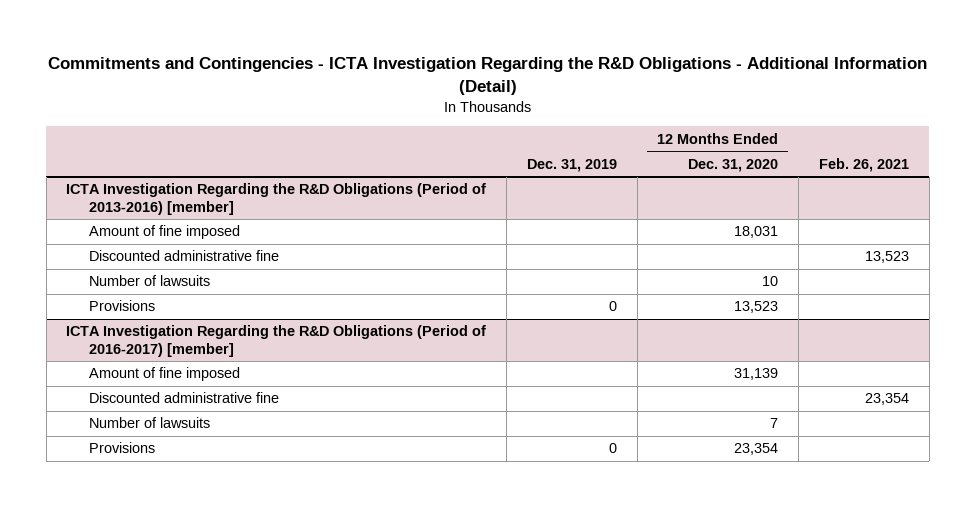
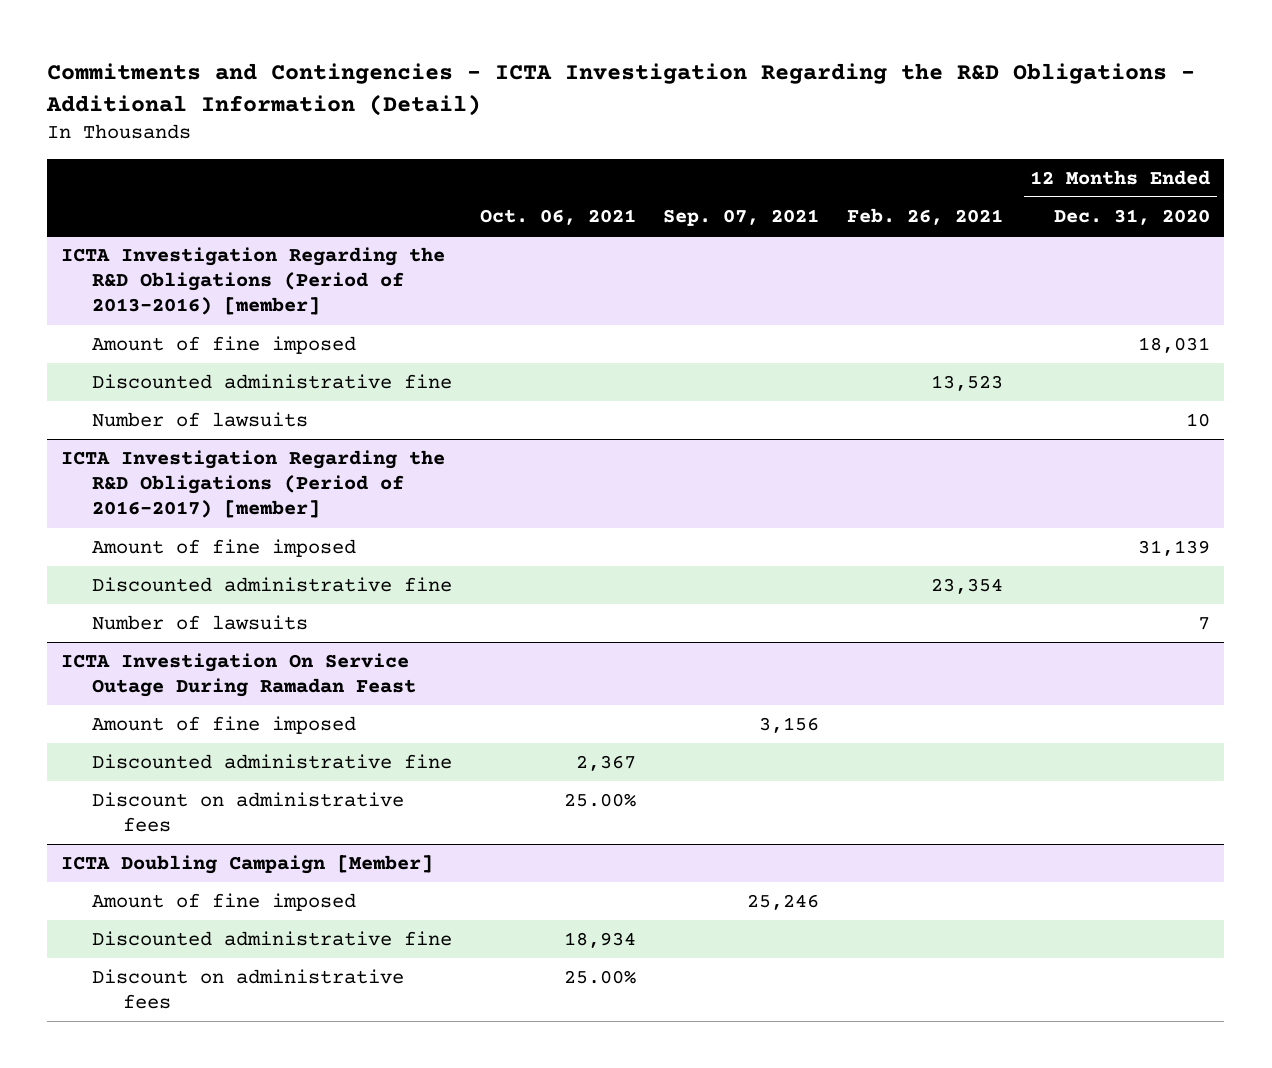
[526,158,617,172] Dec. 31, 2019 -> none
none -> [479,209,636,226] Oct. 06, 2021
none -> [663,209,820,227] Sep. 07, 2021
[88,300,155,312] Provisions -> none
[88,442,155,454] Provisions -> none
none -> [61,653,416,698] ICTA Investigation On Service Outage During Ramadan Feast
none -> [91,716,356,735] Amount of fine imposed
none -> [91,754,452,770] Discounted administrative fine
none -> [91,792,404,833] Discount on administrative fees
none -> [61,855,434,875] ICTA Doubling Campaign [Member]
none -> [91,893,356,912] Amount of fine imposed
none -> [91,931,452,947] Discounted administrative fine
none -> [91,969,404,1010] Discount on administrative fees

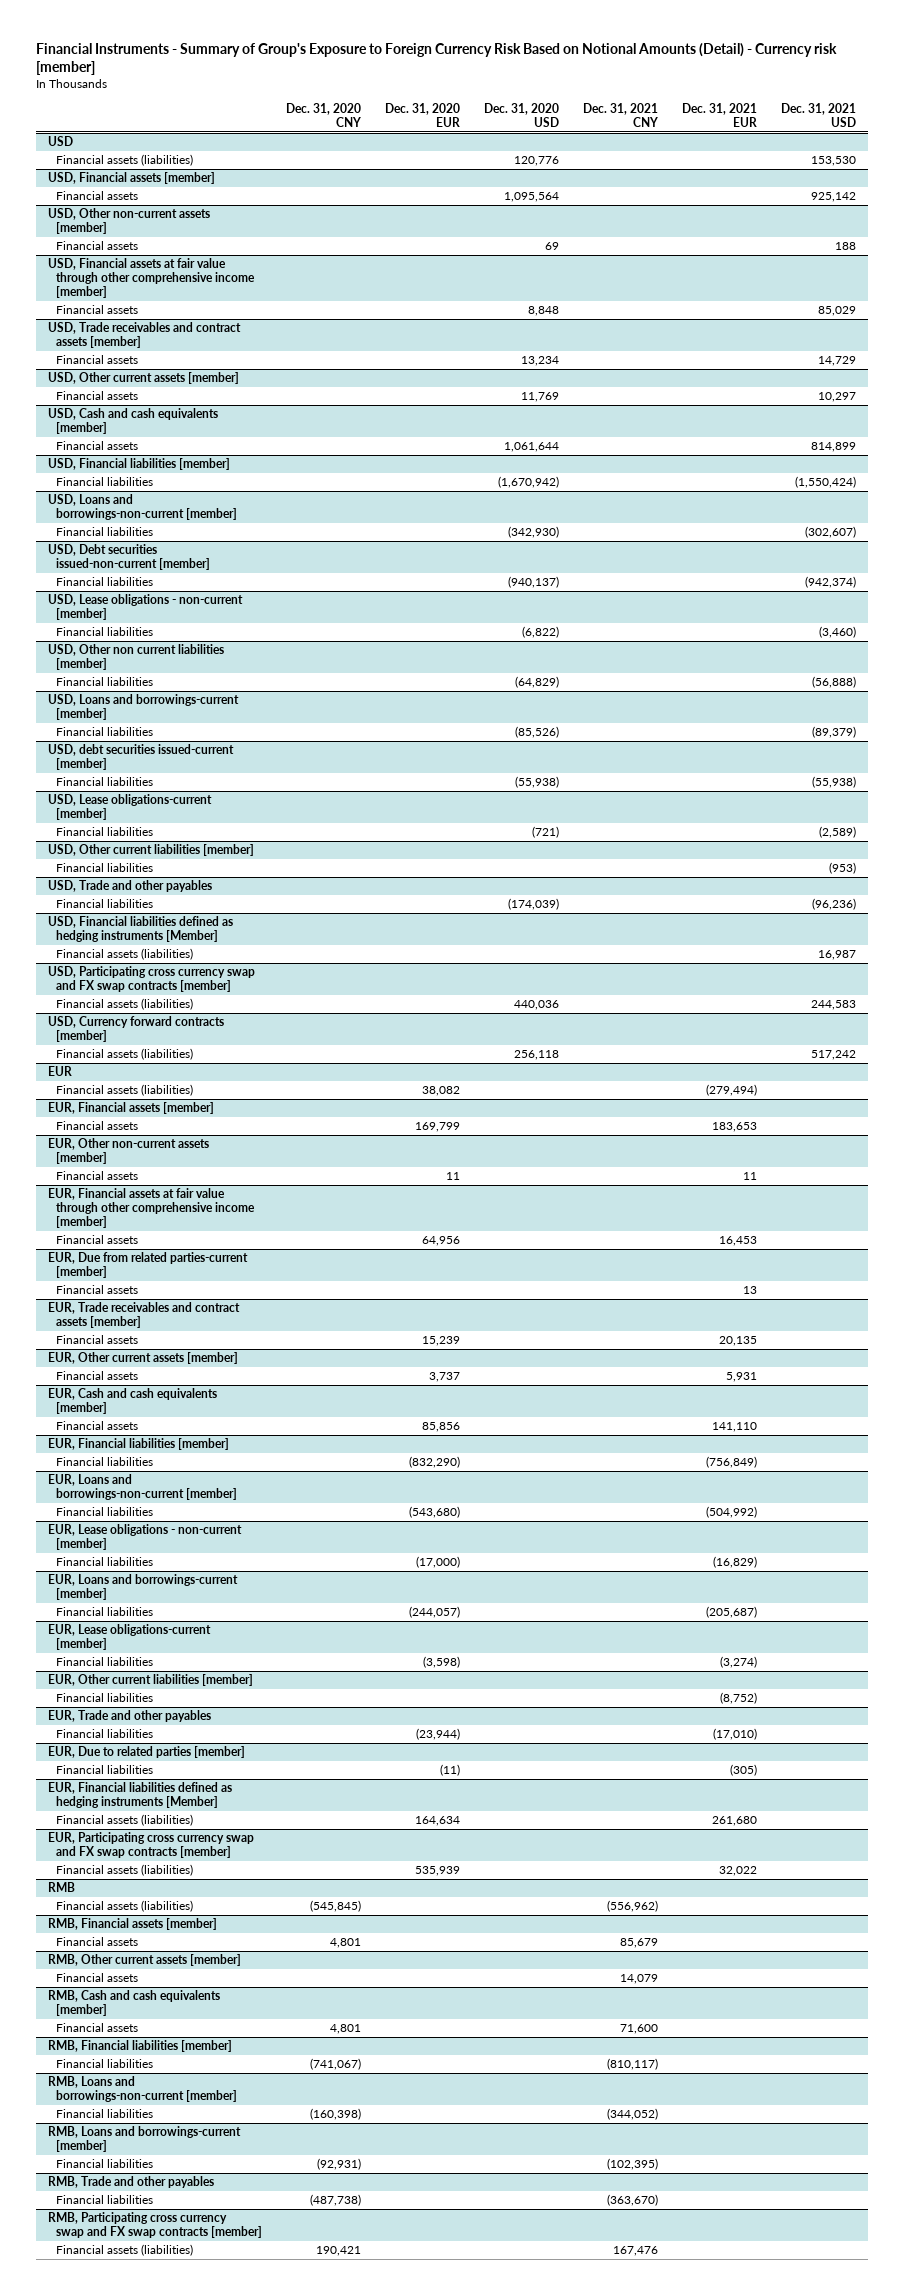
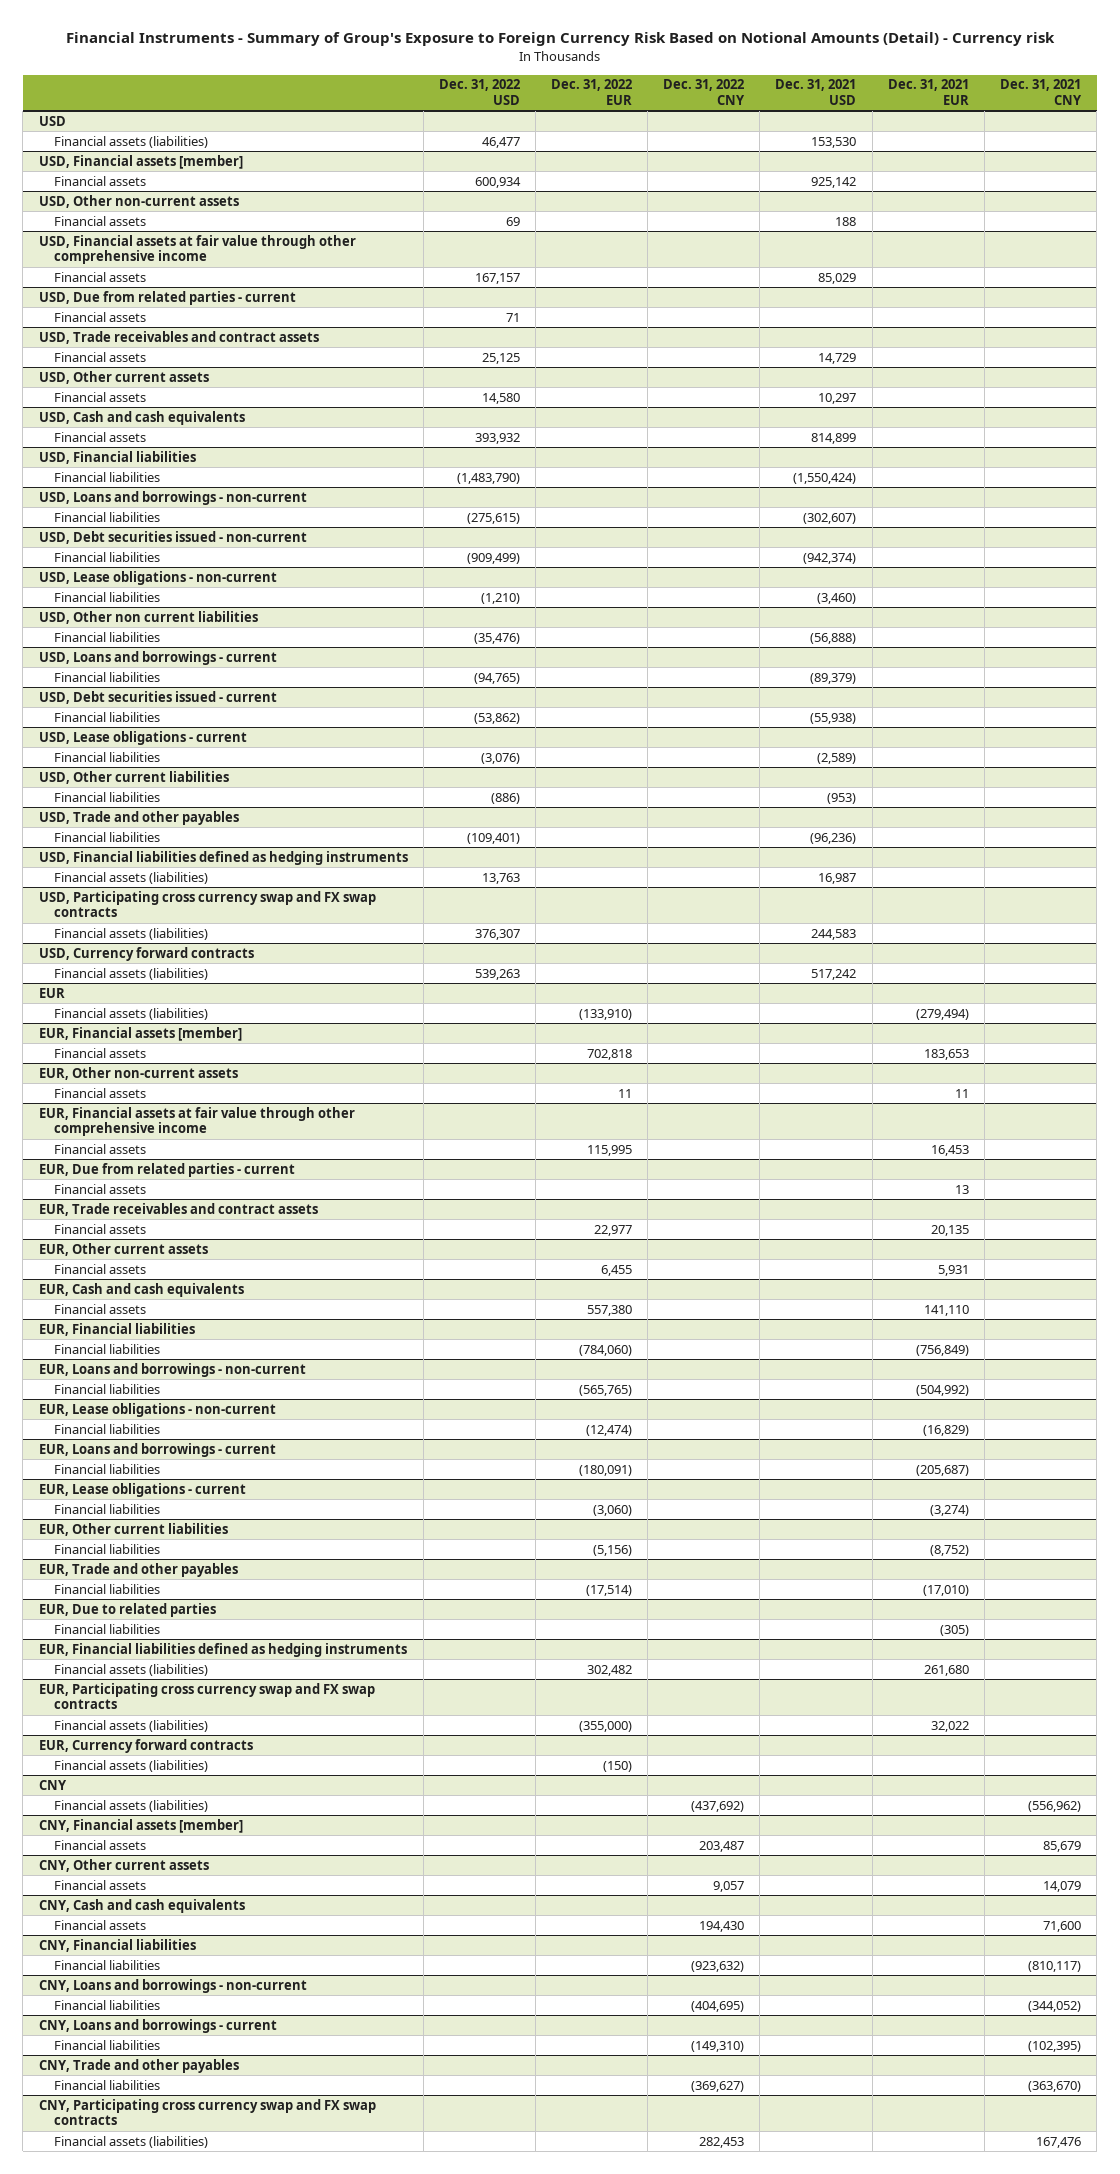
[35,42,837,76] Financial Instruments - Summary of Group's Exposure to Foreign Currency Risk Based on Notional Amounts (Detail) - Currency risk [member] -> [65,32,1055,47] Financial Instruments - Summary of Group's Exposure to Foreign Currency Risk Based on Notional Amounts (Detail) - Currency risk
[286,103,362,128] Dec. 31, 2020 CNY -> none
[385,103,461,128] Dec. 31, 2020 EUR -> none
[484,103,560,128] Dec. 31, 2020 USD -> none
none -> [438,79,520,105] Dec. 31, 2022 USD
none -> [551,79,633,105] Dec. 31, 2022 EUR
none -> [663,79,746,105] Dec. 31, 2022 CNY
[47,208,210,235] USD, Other non-current assets [member] -> [38,194,239,208] USD, Other non-current assets
[47,258,256,299] USD, Financial assets at fair value through other comprehensive income [member] -> [38,234,356,265] USD, Financial assets at fair value through other comprehensive income
none -> [38,290,296,305] USD, Due from related parties - current
none -> [53,311,146,322] Financial assets
[47,322,241,349] USD, Trade receivables and contract assets [member] -> [38,330,319,344] USD, Trade receivables and contract assets
[47,372,239,385] USD, Other current assets [member] -> [38,370,209,384] USD, Other current assets
[47,408,218,435] USD, Cash and cash equivalents [member] -> [38,410,245,425] USD, Cash and cash equivalents
[47,458,230,471] USD, Financial liabilities [member] -> [38,450,196,464] USD, Financial liabilities
[47,494,238,521] USD, Loans and borrowings-non-current [member] -> [38,490,307,505] USD, Loans and borrowings - non-current
[47,544,211,571] USD, Debt securities issued-non-current [member] -> [38,530,307,544] USD, Debt securities issued - non-current
[47,594,243,621] USD, Lease obligations - non-current [member] -> [38,570,277,585] USD, Lease obligations - non-current
[47,644,224,671] USD, Other non current liabilities [member] -> [38,610,258,624] USD, Other non current liabilities
[47,694,239,721] USD, Loans and borrowings-current [member] -> [38,650,277,665] USD, Loans and borrowings - current
[47,744,234,771] USD, debt securities issued-current [member] -> [38,690,277,704] USD, Debt securities issued - current
[47,794,212,821] USD, Lease obligations-current [member] -> [38,730,247,745] USD, Lease obligations - current
[47,844,254,857] USD, Other current liabilities [member] -> [38,770,229,784] USD, Other current liabilities
[47,916,233,943] USD, Financial liabilities defined as hedging instruments [Member] -> [38,850,408,865] USD, Financial liabilities defined as hedging instruments
[47,966,255,993] USD, Participating cross currency swap and FX swap contracts [member] -> [38,890,376,918] USD, Participating cross currency swap and FX swap contracts
[47,1016,224,1043] USD, Currency forward contracts [member] -> [38,946,254,961] USD, Currency forward contracts
[47,1138,209,1165] EUR, Other non-current assets [member] -> [38,1066,238,1080] EUR, Other non-current assets
[47,1188,256,1229] EUR, Financial assets at fair value through other comprehensive income [member] -> [38,1106,355,1137] EUR, Financial assets at fair value through other comprehensive income
[47,1252,248,1279] EUR, Due from related parties-current [member] -> [38,1162,295,1177] EUR, Due from related parties - current
[47,1302,240,1329] EUR, Trade receivables and contract assets [member] -> [38,1202,318,1216] EUR, Trade receivables and contract assets
[47,1352,238,1365] EUR, Other current assets [member] -> [38,1242,208,1256] EUR, Other current assets
[47,1388,217,1415] EUR, Cash and cash equivalents [member] -> [38,1282,244,1297] EUR, Cash and cash equivalents
[47,1438,229,1451] EUR, Financial liabilities [member] -> [38,1322,195,1336] EUR, Financial liabilities
[47,1474,238,1501] EUR, Loans and borrowings-non-current [member] -> [38,1362,306,1377] EUR, Loans and borrowings - non-current
[47,1524,242,1551] EUR, Lease obligations - non-current [member] -> [38,1402,276,1417] EUR, Lease obligations - non-current
[47,1574,238,1601] EUR, Loans and borrowings-current [member] -> [38,1442,276,1457] EUR, Loans and borrowings - current
[47,1624,211,1651] EUR, Lease obligations-current [member] -> [38,1482,246,1497] EUR, Lease obligations - current
[47,1674,253,1687] EUR, Other current liabilities [member] -> [38,1522,228,1536] EUR, Other current liabilities
[47,1746,245,1759] EUR, Due to related parties [member] -> [38,1602,216,1617] EUR, Due to related parties
[47,1782,232,1809] EUR, Financial liabilities defined as hedging instruments [Member] -> [38,1642,407,1657] EUR, Financial liabilities defined as hedging instruments
[47,1832,254,1859] EUR, Participating cross currency swap and FX swap contracts [member] -> [38,1682,375,1710] EUR, Participating cross currency swap and FX swap contracts
none -> [38,1738,253,1753] EUR, Currency forward contracts
none -> [53,1759,208,1772] Financial assets (liabilities)
[47,1882,75,1893] RMB -> [38,1779,67,1790] CNY
[47,1918,217,1931] RMB, Financial assets [member] -> [38,1818,243,1833] CNY, Financial assets [member]
[47,1954,241,1967] RMB, Other current assets [member] -> [38,1858,209,1872] CNY, Other current assets
[47,1990,220,2017] RMB, Cash and cash equivalents [member] -> [38,1898,245,1913] CNY, Cash and cash equivalents
[47,2040,232,2053] RMB, Financial liabilities [member] -> [38,1938,196,1952] CNY, Financial liabilities
[47,2076,238,2103] RMB, Loans and borrowings-non-current [member] -> [38,1978,307,1993] CNY, Loans and borrowings - non-current
[47,2126,241,2153] RMB, Loans and borrowings-current [member] -> [38,2018,277,2033] CNY, Loans and borrowings - current
[47,2176,214,2189] RMB, Trade and other payables -> [38,2058,239,2073] CNY, Trade and other payables
[47,2212,263,2239] RMB, Participating cross currency swap and FX swap contracts [member] -> [38,2098,376,2126] CNY, Participating cross currency swap and FX swap contracts

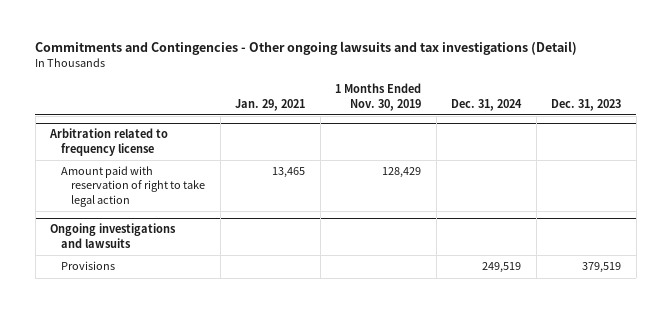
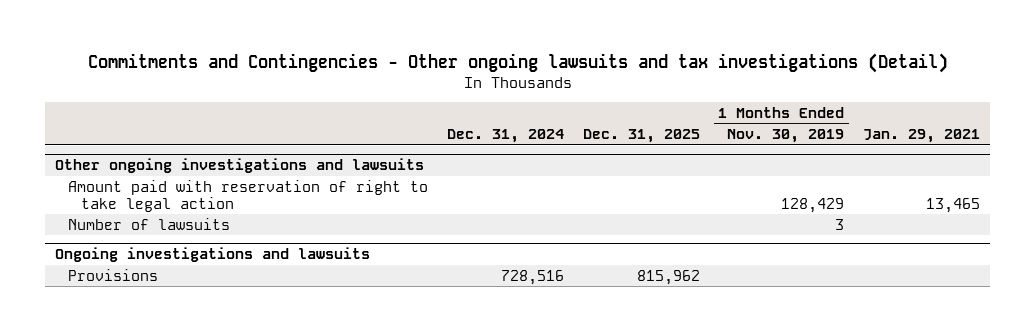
[551,98,622,111] Dec. 31, 2023 -> none
none -> [582,129,700,144] Dec. 31, 2025
[49,128,169,156] Arbitration related to frequency license -> [54,158,424,174] Other ongoing investigations and lawsuits
none -> [67,217,230,230] Number of lawsuits
[482,262,522,274] 249,519 -> [500,269,564,285] 728,516

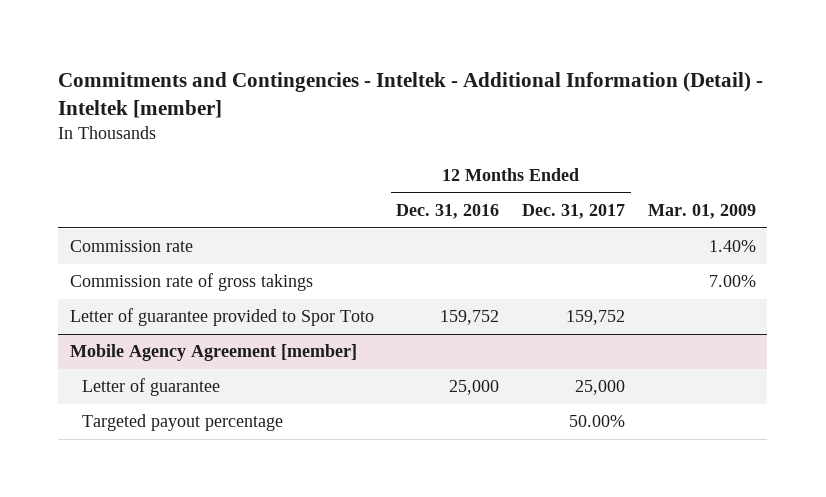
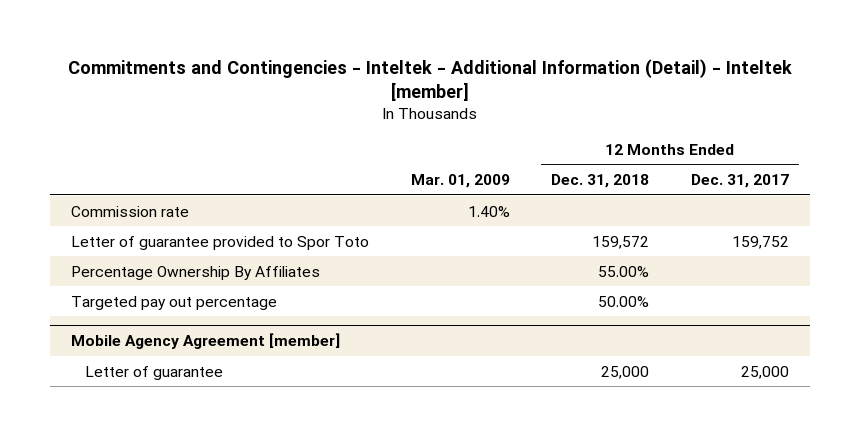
[396,204,500,220] Dec. 31, 2016 -> none
none -> [551,174,650,189] Dec. 31, 2018
[69,273,313,292] Commission rate of gross takings -> none
none -> [70,265,320,280] Percentage Ownership By Affiliates
none -> [70,295,277,310] Targeted pay out percentage
[82,414,284,432] Targeted payout percentage -> none

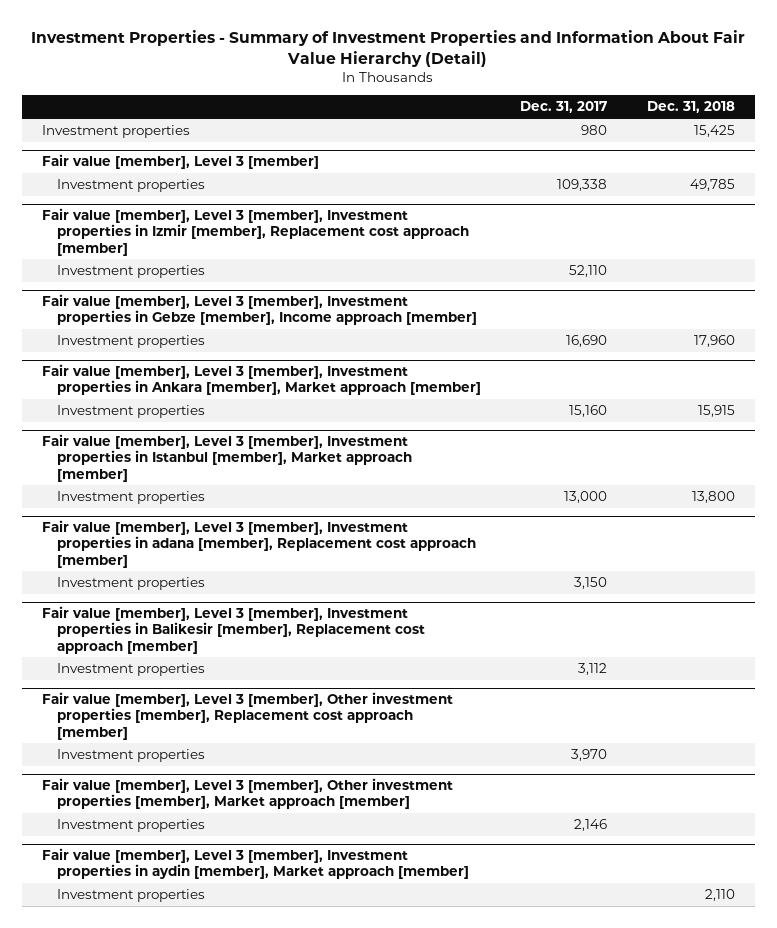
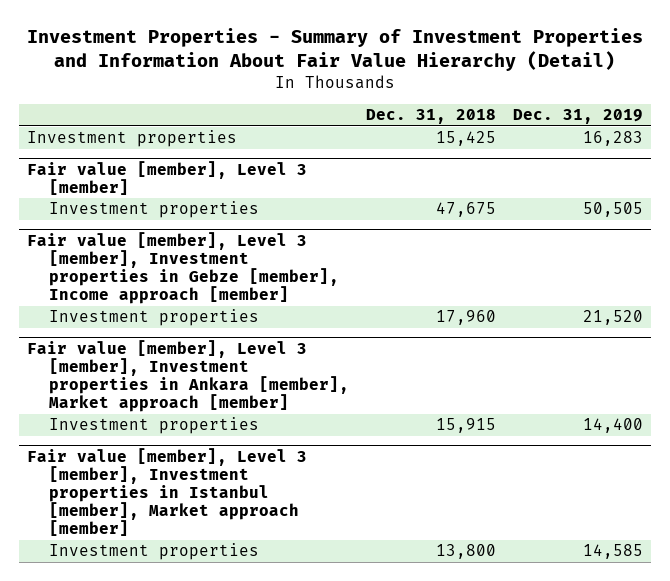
[520,101,608,114] Dec. 31, 2017 -> none
none -> [512,109,643,125] Dec. 31, 2019
[41,208,469,256] Fair value [member], Level 3 [member], Investment properties in Izmir [member], Replacement cost approach [member] -> none
[56,265,205,279] Investment properties -> none
[690,179,736,192] 49,785 -> [435,202,496,218] 47,675
[41,520,476,568] Fair value [member], Level 3 [member], Investment properties in adana [member], Replacement cost approach [member] -> none
[56,577,205,591] Investment properties -> none
[41,606,425,654] Fair value [member], Level 3 [member], Investment properties in Balikesir [member], Replacement cost approach [member] -> none
[56,663,205,677] Investment properties -> none
[41,692,453,740] Fair value [member], Level 3 [member], Other investment properties [member], Replacement cost approach [member] -> none
[56,749,205,763] Investment properties -> none
[41,778,453,810] Fair value [member], Level 3 [member], Other investment properties [member], Market approach [member] -> none
[56,819,205,833] Investment properties -> none
[41,848,469,880] Fair value [member], Level 3 [member], Investment properties in aydin [member], Market approach [member] -> none
[56,889,205,903] Investment properties -> none

